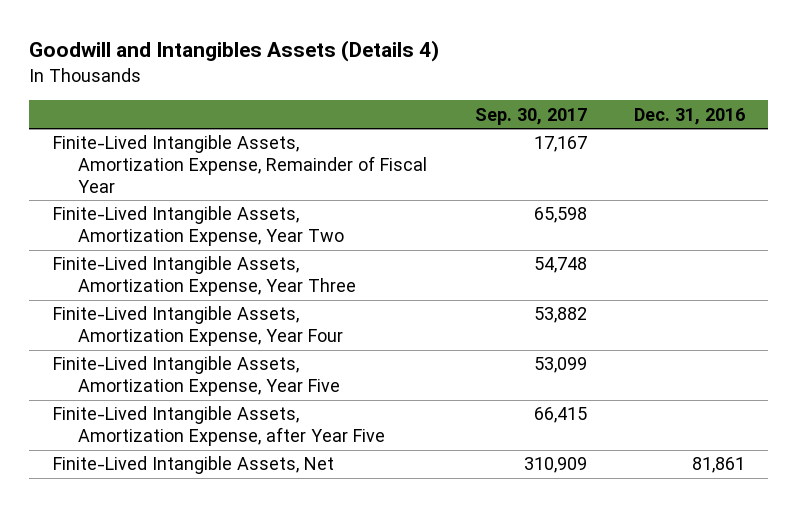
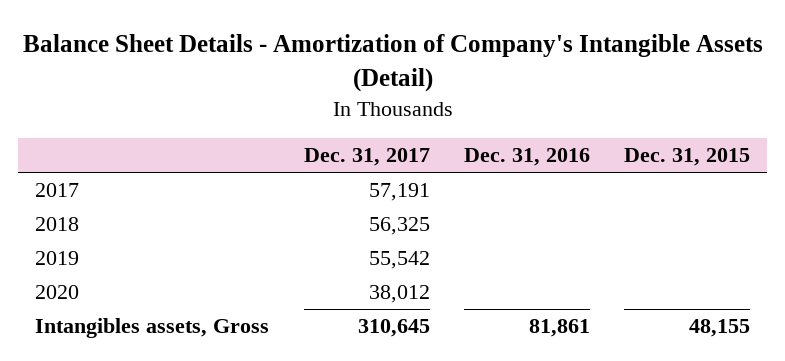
[29,40,440,63] Goodwill and Intangibles Assets (Details 4) -> [22,34,763,93] Balance Sheet Details - Amortization of Company's Intangible Assets (Detail)
[474,107,587,125] Sep. 30, 2017 -> none
none -> [303,148,430,167] Dec. 31, 2017
none -> [624,148,751,167] Dec. 31, 2015
[52,135,428,193] Finite-Lived Intangible Assets, Amortization Expense, Remainder of Fiscal Year -> none
[52,406,386,447] Finite-Lived Intangible Assets, Amortization Expense, after Year Five -> none
[52,206,345,247] Finite-Lived Intangible Assets, Amortization Expense, Year Two -> [35,183,80,198] 2017
[52,256,357,297] Finite-Lived Intangible Assets, Amortization Expense, Year Three -> [35,217,80,232] 2018
[52,306,344,347] Finite-Lived Intangible Assets, Amortization Expense, Year Four -> [35,251,80,266] 2019
[52,356,341,397] Finite-Lived Intangible Assets, Amortization Expense, Year Five -> [35,285,80,300] 2020
[52,456,334,475] Finite-Lived Intangible Assets, Net -> [35,318,270,339] Intangibles assets, Gross

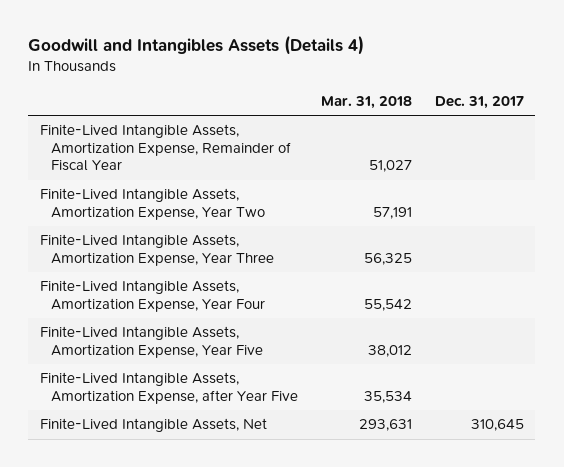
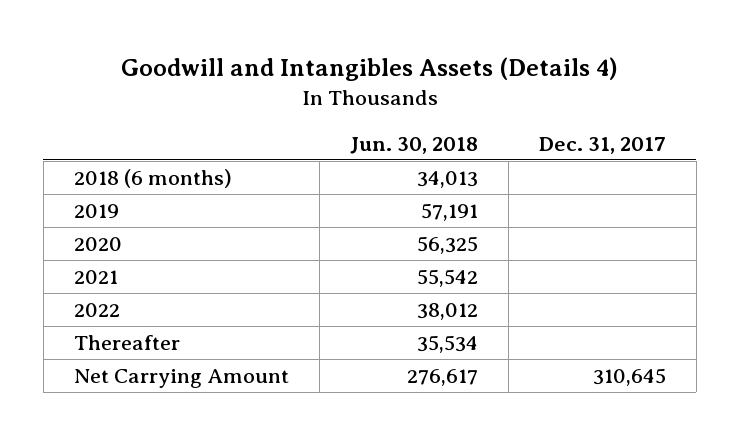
[321,95,413,109] Mar. 31, 2018 -> none
none -> [349,136,478,154] Jun. 30, 2018
[39,124,292,172] Finite-Lived Intangible Assets, Amortization Expense, Remainder of Fiscal Year -> [73,168,232,188] 2018 (6 months)
[39,188,266,220] Finite-Lived Intangible Assets, Amortization Expense, Year Two -> [73,203,119,218] 2019
[39,234,275,266] Finite-Lived Intangible Assets, Amortization Expense, Year Three -> [73,236,122,251] 2020
[39,280,266,312] Finite-Lived Intangible Assets, Amortization Expense, Year Four -> [73,269,118,284] 2021
[39,326,264,358] Finite-Lived Intangible Assets, Amortization Expense, Year Five -> [73,302,120,317] 2022
[39,372,299,404] Finite-Lived Intangible Assets, Amortization Expense, after Year Five -> [73,334,180,350] Thereafter
[39,418,267,433] Finite-Lived Intangible Assets, Net -> [73,368,289,388] Net Carrying Amount

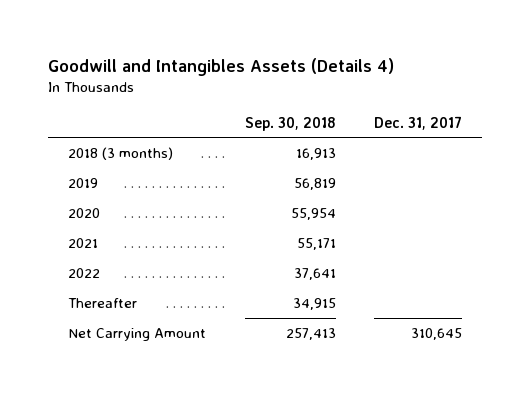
[349,136,478,154] Jun. 30, 2018 -> none
none -> [244,116,336,131] Sep. 30, 2018
[73,168,232,188] 2018 (6 months) -> [67,147,173,161] 2018 (3 months)

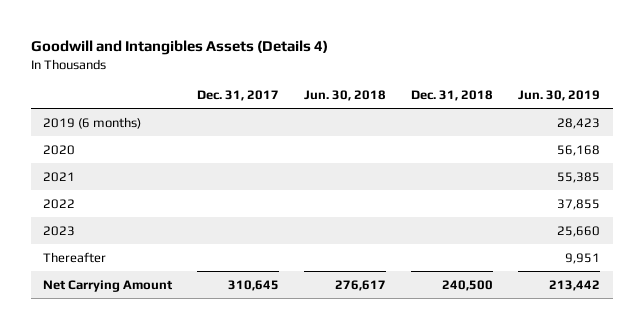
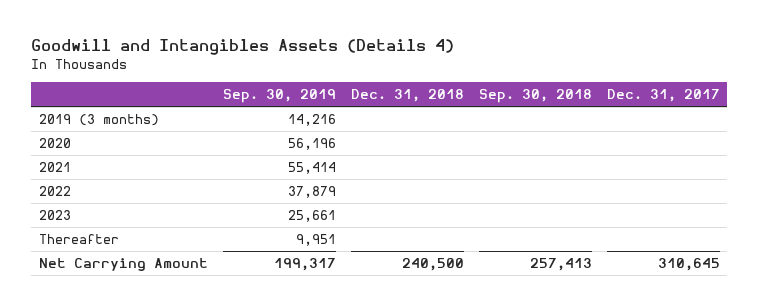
[304,90,387,102] Jun. 30, 2018 -> none
[518,90,601,102] Jun. 30, 2019 -> none
none -> [222,88,336,103] Sep. 30, 2019
none -> [478,88,592,103] Sep. 30, 2018
[43,116,142,129] 2019 (6 months) -> [38,113,159,126] 2019 (3 months)

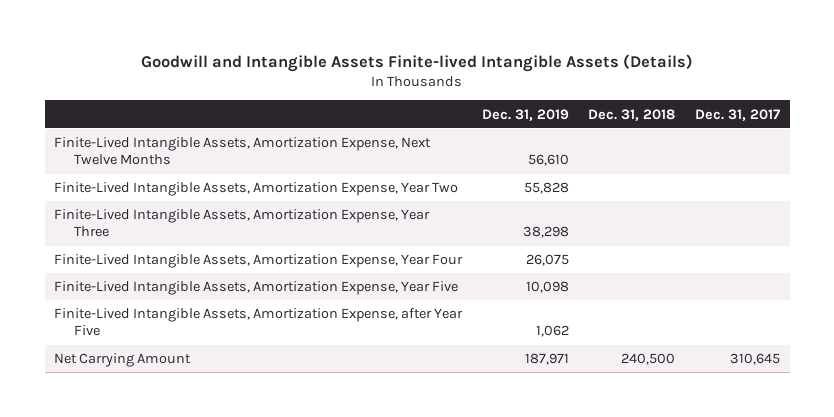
[31,39,455,56] Goodwill and Intangibles Assets (Details 4) -> [141,53,694,72] Goodwill and Intangible Assets Finite-lived Intangible Assets (Details)
[222,88,336,103] Sep. 30, 2019 -> none
[478,88,592,103] Sep. 30, 2018 -> none
none -> [481,108,569,121] Dec. 31, 2019
[38,113,159,126] 2019 (3 months) -> none
none -> [54,137,432,166] Finite-Lived Intangible Assets, Amortization Expense, Next Twelve Months
[38,137,71,148] 2020 -> [54,182,459,197] Finite-Lived Intangible Assets, Amortization Expense, Year Two
[38,161,71,172] 2021 -> [54,209,431,238] Finite-Lived Intangible Assets, Amortization Expense, Year Three
[38,185,71,196] 2022 -> [54,254,464,269] Finite-Lived Intangible Assets, Amortization Expense, Year Four
[38,209,71,220] 2023 -> [54,281,459,296] Finite-Lived Intangible Assets, Amortization Expense, Year Five
[38,233,119,244] Thereafter -> [54,308,464,337] Finite-Lived Intangible Assets, Amortization Expense, after Year Five

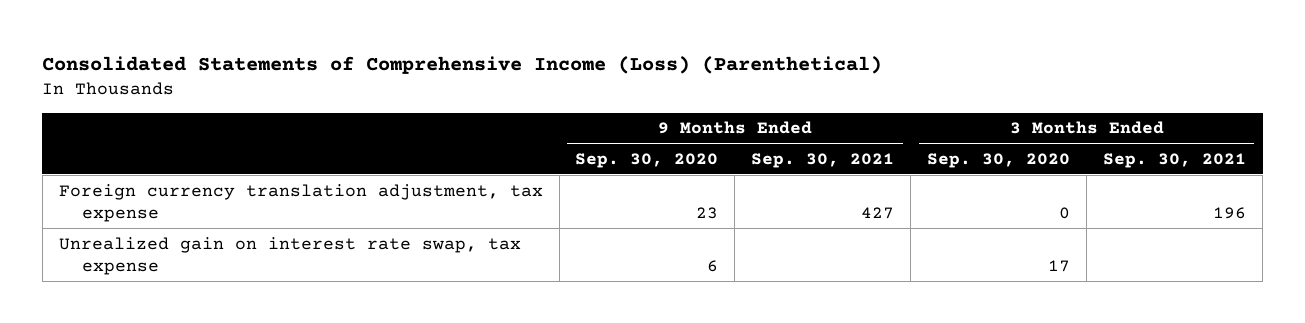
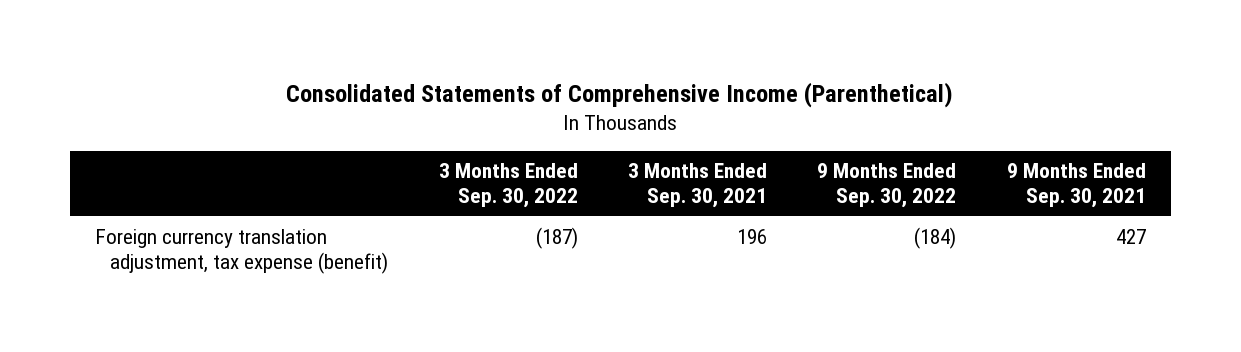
[42,56,883,75] Consolidated Statements of Comprehensive Income (Loss) (Parenthetical) -> [286,82,954,109] Consolidated Statements of Comprehensive Income (Parenthetical)
[575,152,719,168] Sep. 30, 2020 -> none
[927,152,1071,168] Sep. 30, 2020 -> none
none -> [438,163,578,209] 3 Months Ended Sep. 30, 2022
none -> [817,163,957,209] 9 Months Ended Sep. 30, 2022
[58,236,521,276] Unrealized gain on interest rate swap, tax expense -> none
[58,183,543,223] Foreign currency translation adjustment, tax expense -> [94,229,389,275] Foreign currency translation adjustment, tax expense (benefit)

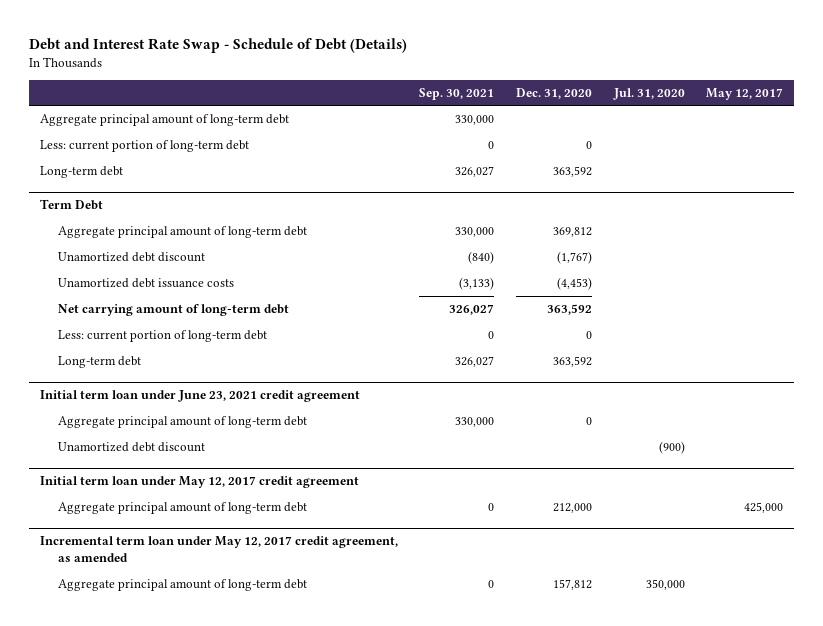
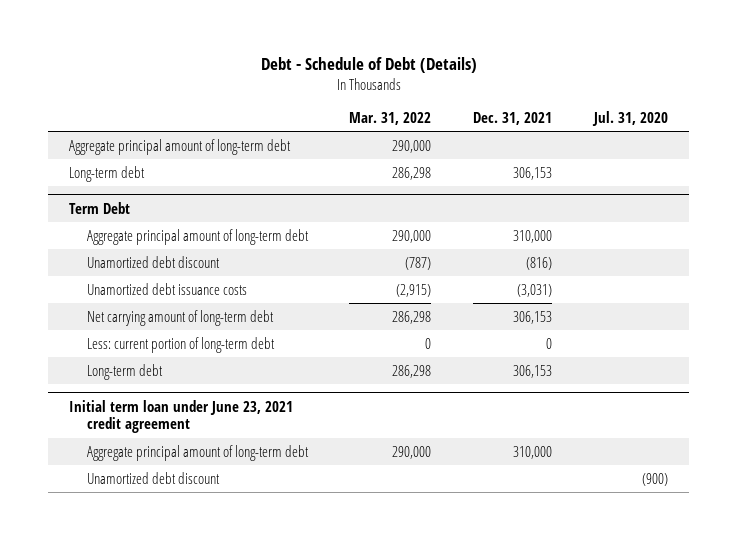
[28,38,407,54] Debt and Interest Rate Swap - Schedule of Debt (Details) -> [260,57,477,74] Debt - Schedule of Debt (Details)
[419,87,495,100] Sep. 30, 2021 -> none
[515,87,592,99] Dec. 31, 2020 -> none
[706,87,784,100] May 12, 2017 -> none
none -> [349,111,432,125] Mar. 31, 2022
none -> [473,111,553,125] Dec. 31, 2021
[39,140,249,153] Less: current portion of long-term debt -> none
[39,476,359,489] Initial term loan under May 12, 2017 credit agreement -> none
[58,502,308,515] Aggregate principal amount of long-term debt -> none
[39,536,398,563] Incremental term loan under May 12, 2017 credit agreement, as amended -> none
[58,579,308,592] Aggregate principal amount of long-term debt -> none

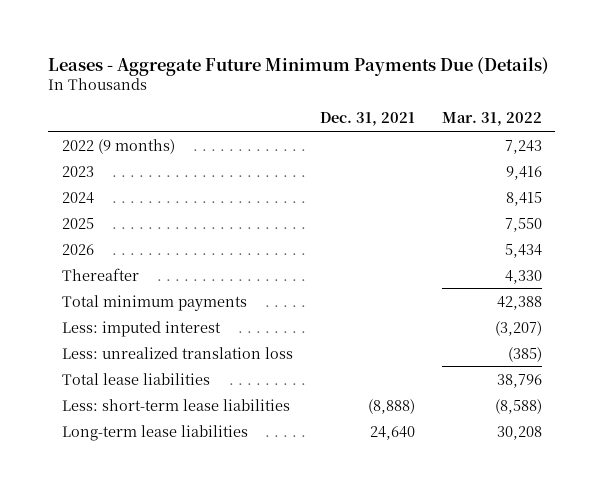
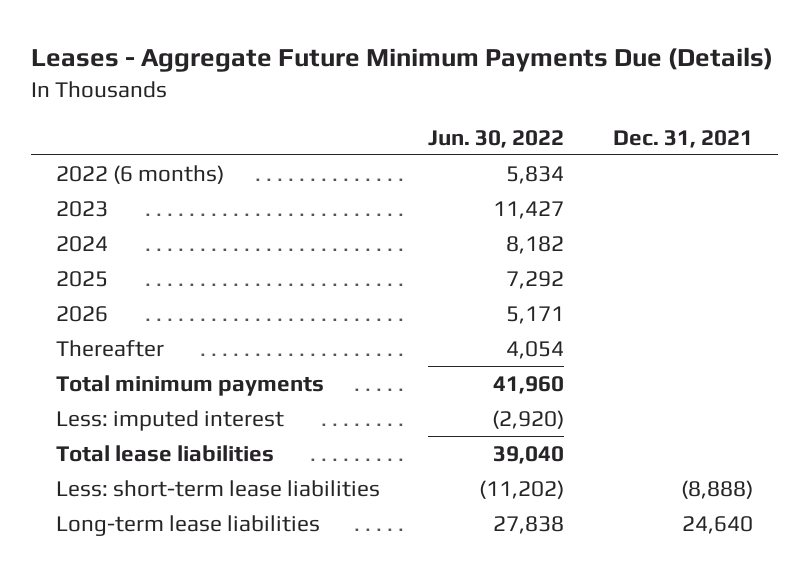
[441,112,542,127] Mar. 31, 2022 -> none
none -> [428,129,565,148] Jun. 30, 2022
[61,138,175,154] 2022 (9 months) -> [55,164,224,184] 2022 (6 months)
[61,346,293,359] Less: unrealized translation loss -> none

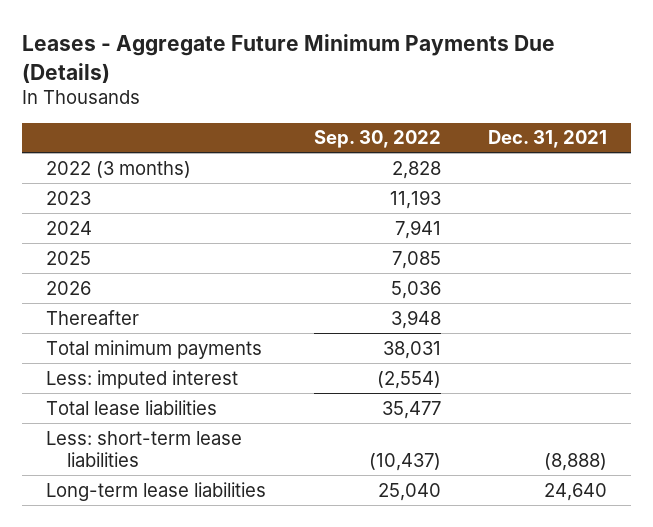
[428,129,565,148] Jun. 30, 2022 -> none
none -> [313,130,441,149] Sep. 30, 2022
[55,164,224,184] 2022 (6 months) -> [46,160,192,178] 2022 (3 months)

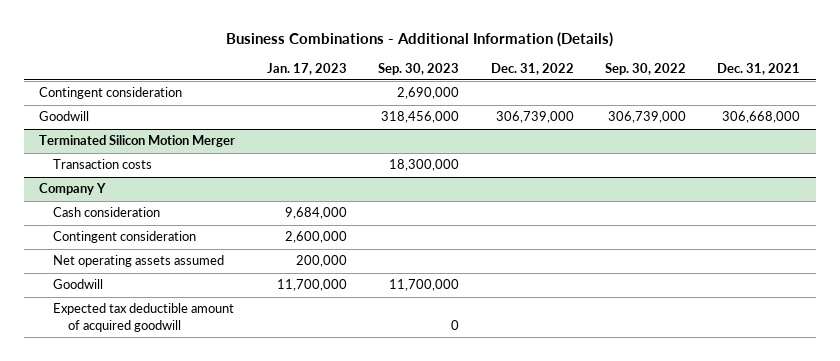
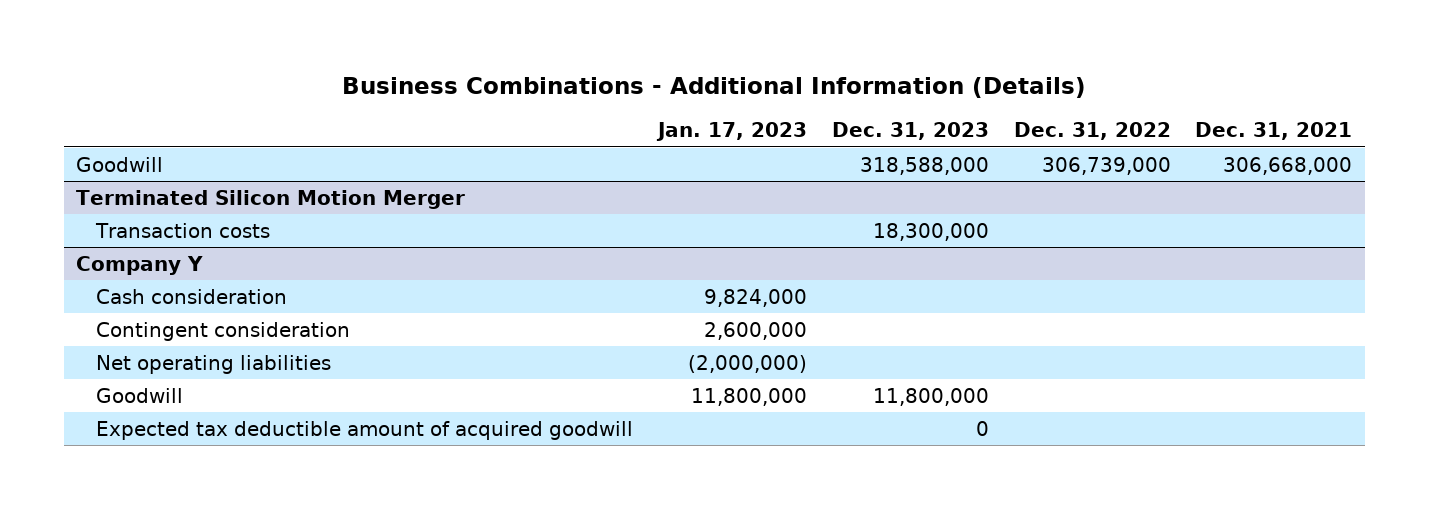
[378,62,460,75] Sep. 30, 2023 -> none
[604,62,686,75] Sep. 30, 2022 -> none
none -> [831,122,989,141] Dec. 31, 2023
[39,87,183,100] Contingent consideration -> none
[284,207,347,220] 9,684,000 -> [703,288,807,307] 9,824,000
[53,255,225,268] Net operating assets assumed -> none
none -> [95,354,331,374] Net operating liabilities
[276,279,347,292] 11,700,000 -> [690,387,807,406] 11,800,000

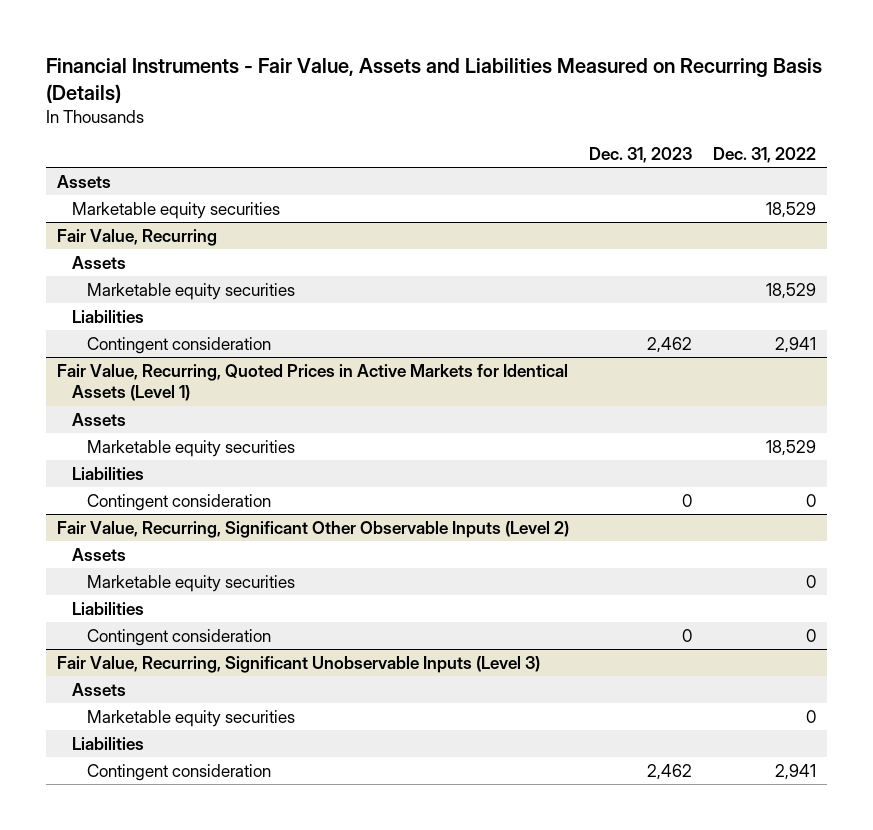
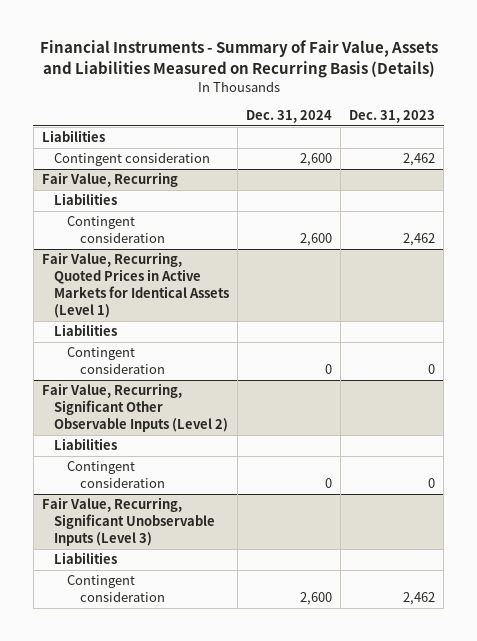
[46,58,823,103] Financial Instruments - Fair Value, Assets and Liabilities Measured on Recurring Basis (Details) -> [39,40,438,78] Financial Instruments - Summary of Fair Value, Assets and Liabilities Measured on Recurring Basis (Details)
[713,146,817,163] Dec. 31, 2022 -> none
none -> [246,110,333,124] Dec. 31, 2024
[56,174,111,188] Assets -> none
[71,201,280,219] Marketable equity securities -> none
none -> [41,130,105,143] Liabilities
none -> [54,152,211,167] Contingent consideration
[71,255,126,269] Assets -> none
[86,282,295,300] Marketable equity securities -> none
[71,412,126,426] Assets -> none
[86,439,295,457] Marketable equity securities -> none
[71,547,126,561] Assets -> none
[86,574,295,592] Marketable equity securities -> none
[71,682,126,696] Assets -> none
[86,709,295,727] Marketable equity securities -> none

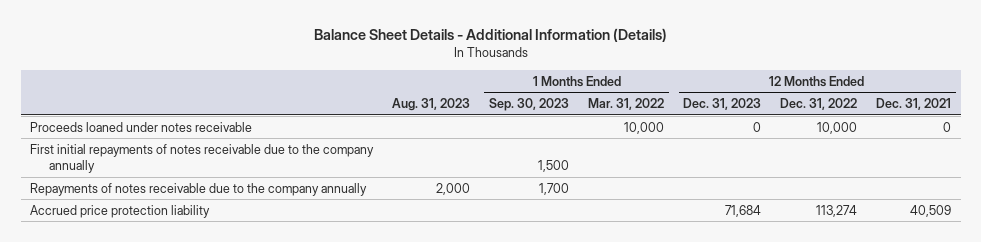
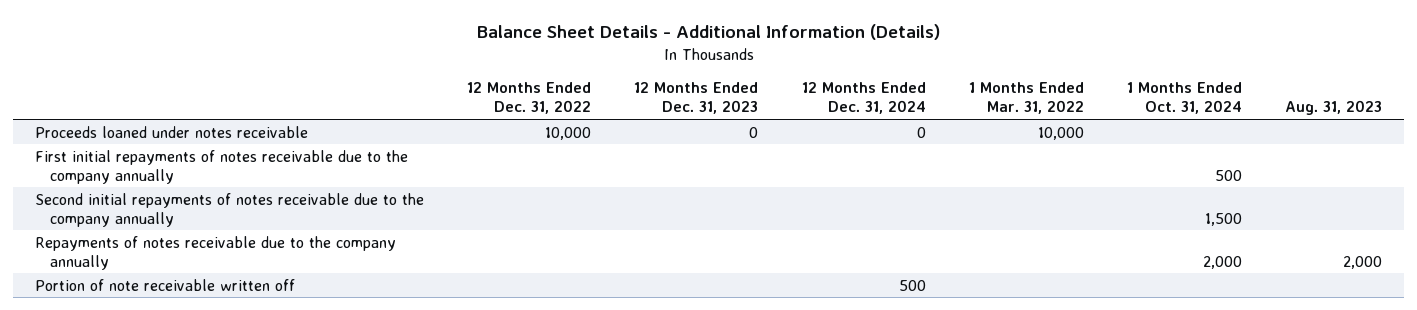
[489,98,570,112] Sep. 30, 2023 -> none
[876,98,952,111] Dec. 31, 2021 -> none
none -> [801,82,926,115] 12 Months Ended Dec. 31, 2024
none -> [1127,82,1243,115] 1 Months Ended Oct. 31, 2024
none -> [34,192,424,227] Second initial repayments of notes receivable due to the company annually
[30,204,211,218] Accrued price protection liability -> none
none -> [34,278,295,291] Portion of note receivable written off

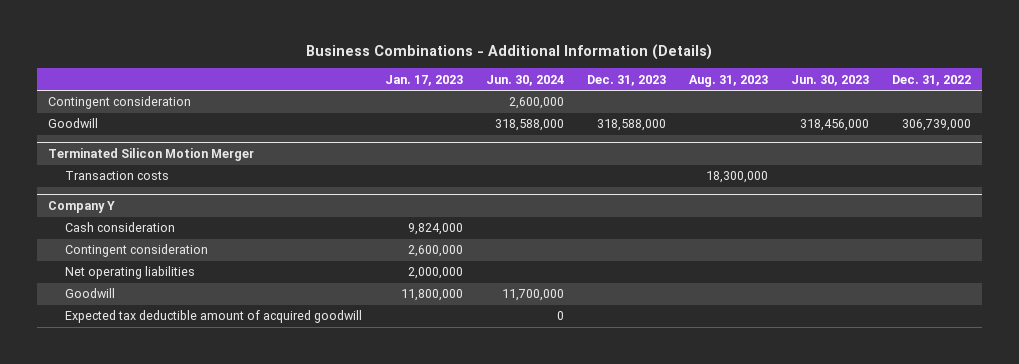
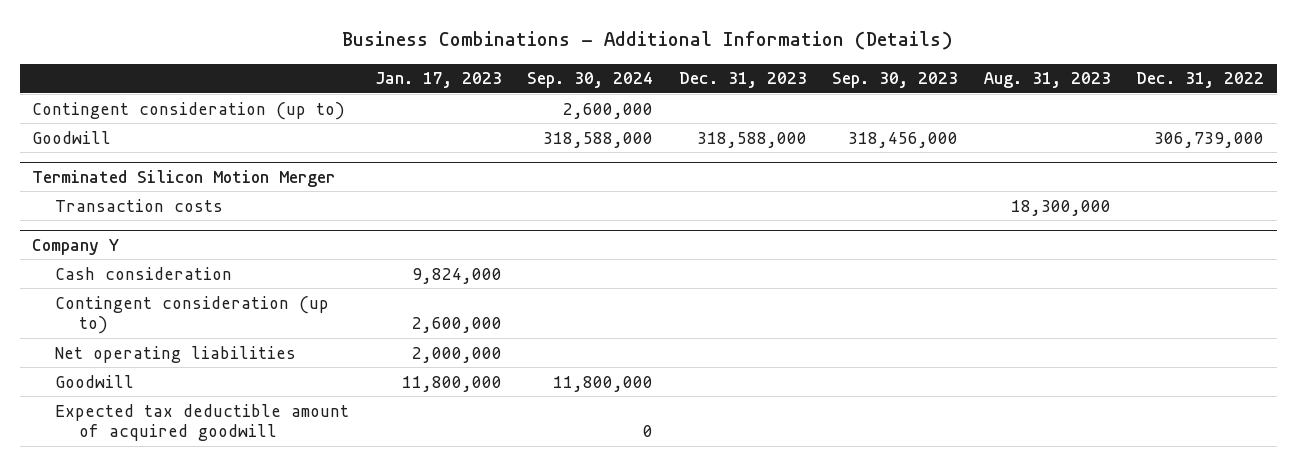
[486,74,565,86] Jun. 30, 2024 -> none
[790,74,869,86] Jun. 30, 2023 -> none
none -> [527,72,654,89] Sep. 30, 2024
none -> [832,72,959,89] Sep. 30, 2023
[48,96,192,110] Contingent consideration -> [32,101,346,120] Contingent consideration (up to)
[65,244,209,258] Contingent consideration -> [55,295,330,334] Contingent consideration (up to)

